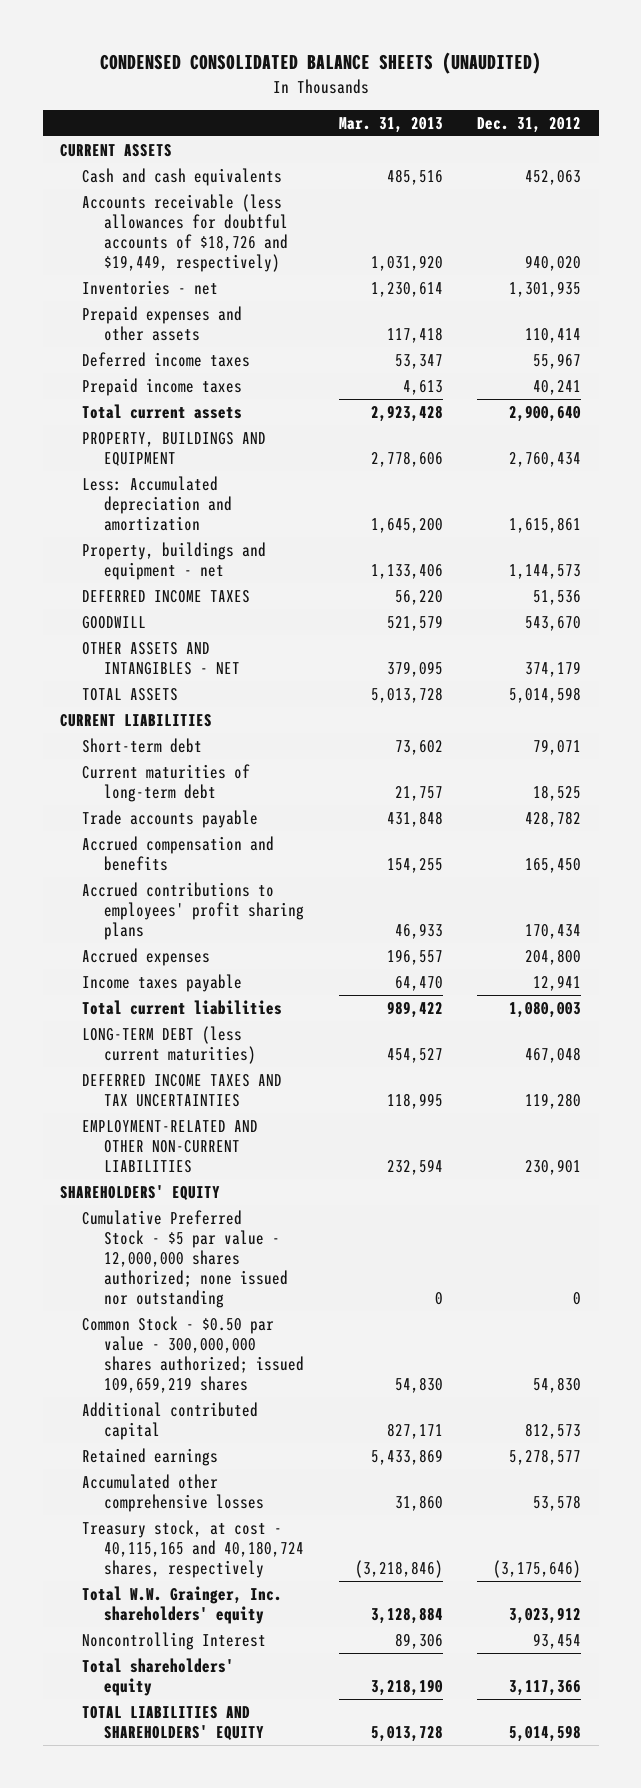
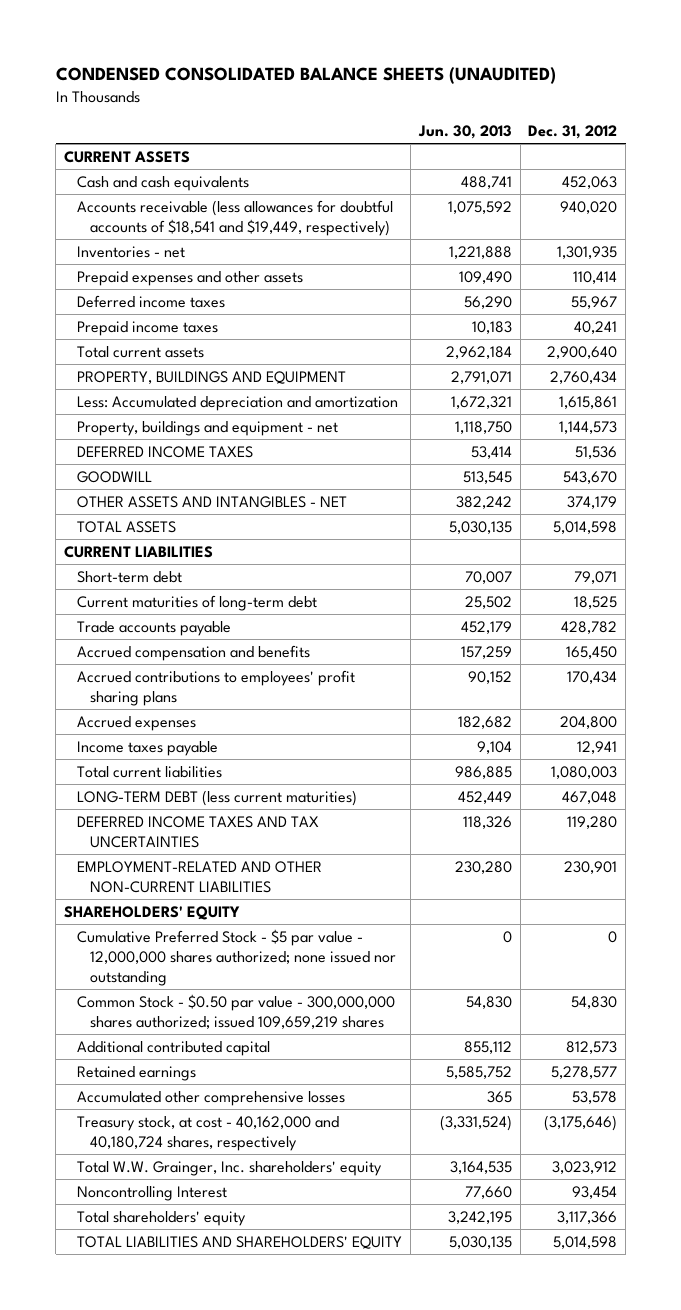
[338,116,443,133] Mar. 31, 2013 -> none
none -> [417,124,512,139] Jun. 30, 2013
[81,194,288,273] Accounts receivable (less allowances for doubtful accounts of $18,726 and $19,449, respectively) -> [77,199,394,236] Accounts receivable (less allowances for doubtful accounts of $18,541 and $19,449, respectively)
[81,1520,304,1579] Treasury stock, at cost - 40,115,165 and 40,180,724 shares, respectively -> [77,1115,340,1151] Treasury stock, at cost - 40,162,000 and 40,180,724 shares, respectively

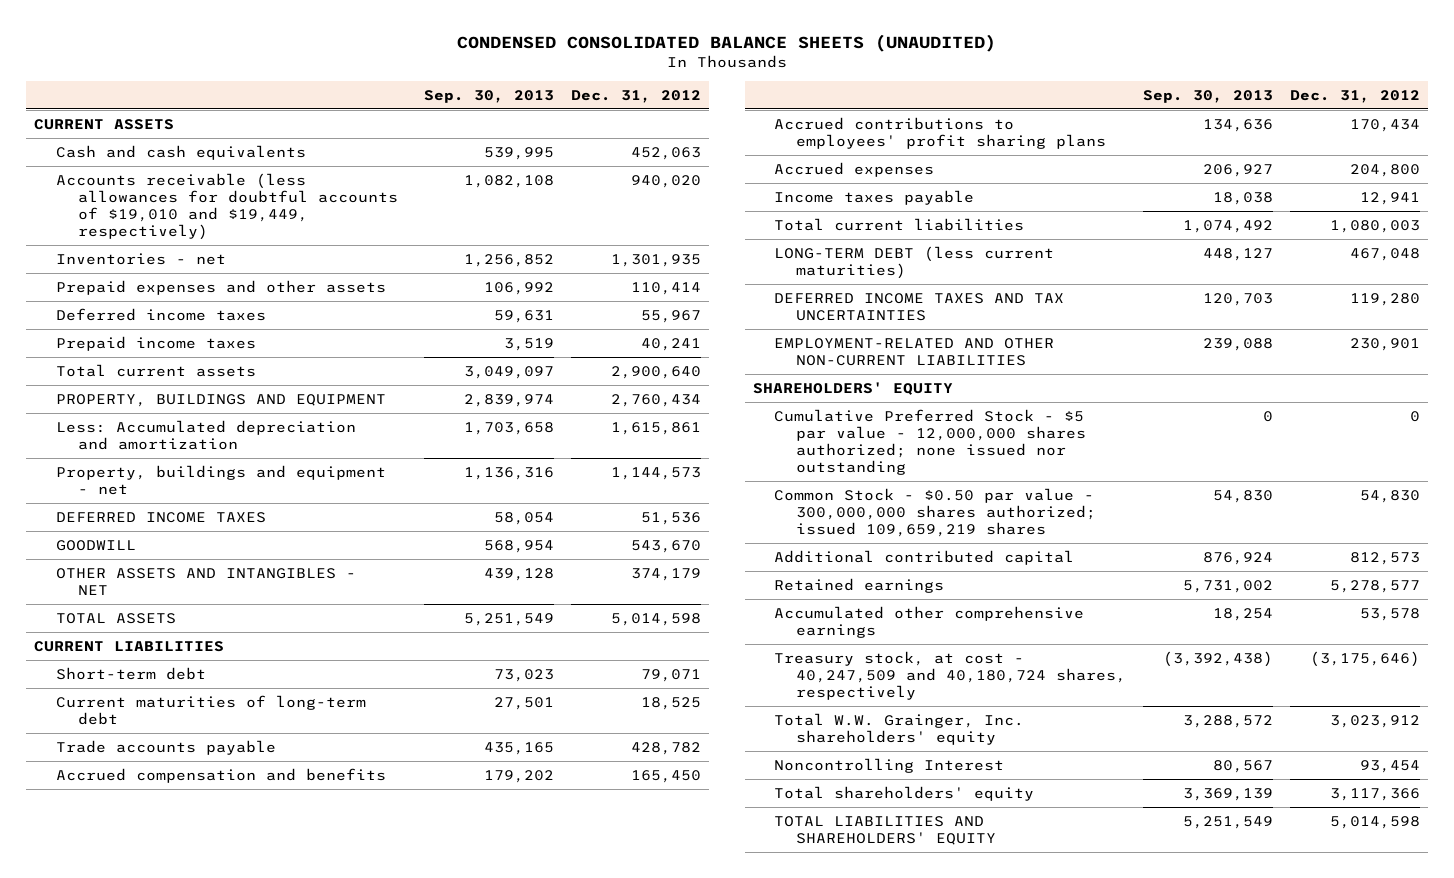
[417,124,512,139] Jun. 30, 2013 -> none
none -> [424,89,555,103] Sep. 30, 2013
[77,199,394,236] Accounts receivable (less allowances for doubtful accounts of $18,541 and $19,449, respectively) -> [56,172,398,240] Accounts receivable (less allowances for doubtful accounts of $19,010 and $19,449, respectively)
[77,1090,346,1106] Accumulated other comprehensive losses -> [774,605,1085,638] Accumulated other comprehensive earnings
[77,1115,340,1151] Treasury stock, at cost - 40,162,000 and 40,180,724 shares, respectively -> [774,650,1127,700] Treasury stock, at cost - 40,247,509 and 40,180,724 shares, respectively

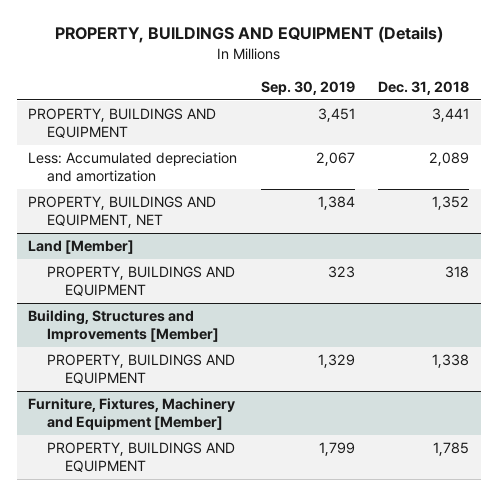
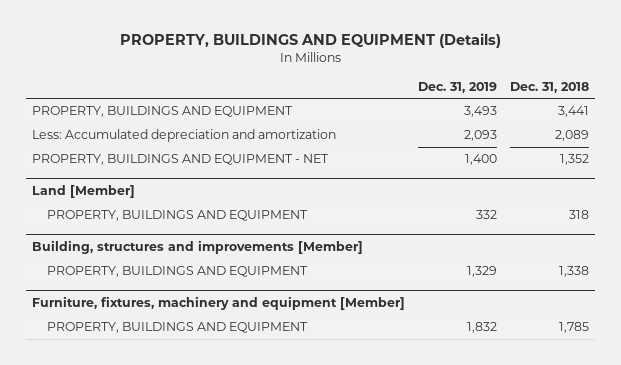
[260,80,355,95] Sep. 30, 2019 -> none
none -> [418,81,498,93] Dec. 31, 2019
[28,196,217,228] PROPERTY, BUILDINGS AND EQUIPMENT, NET -> [32,154,330,166] PROPERTY, BUILDINGS AND EQUIPMENT - NET
[28,310,219,342] Building, Structures and Improvements [Member] -> [32,240,364,255] Building, structures and improvements [Member]
[28,398,236,430] Furniture, Fixtures, Machinery and Equipment [Member] -> [32,296,406,311] Furniture, fixtures, machinery and equipment [Member]

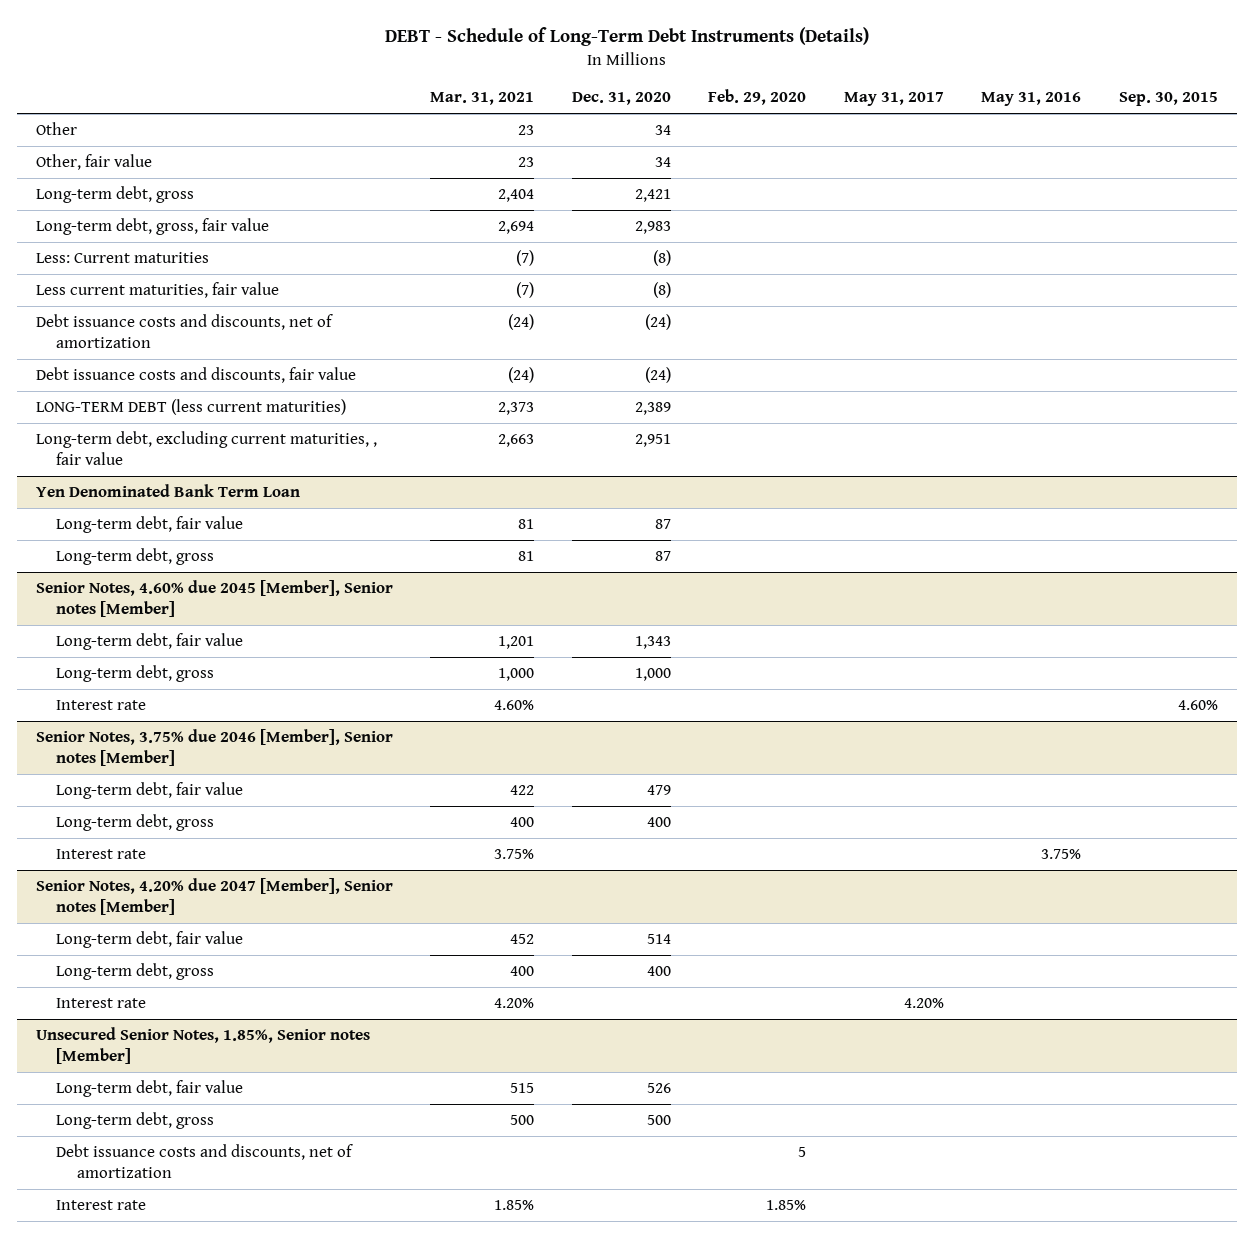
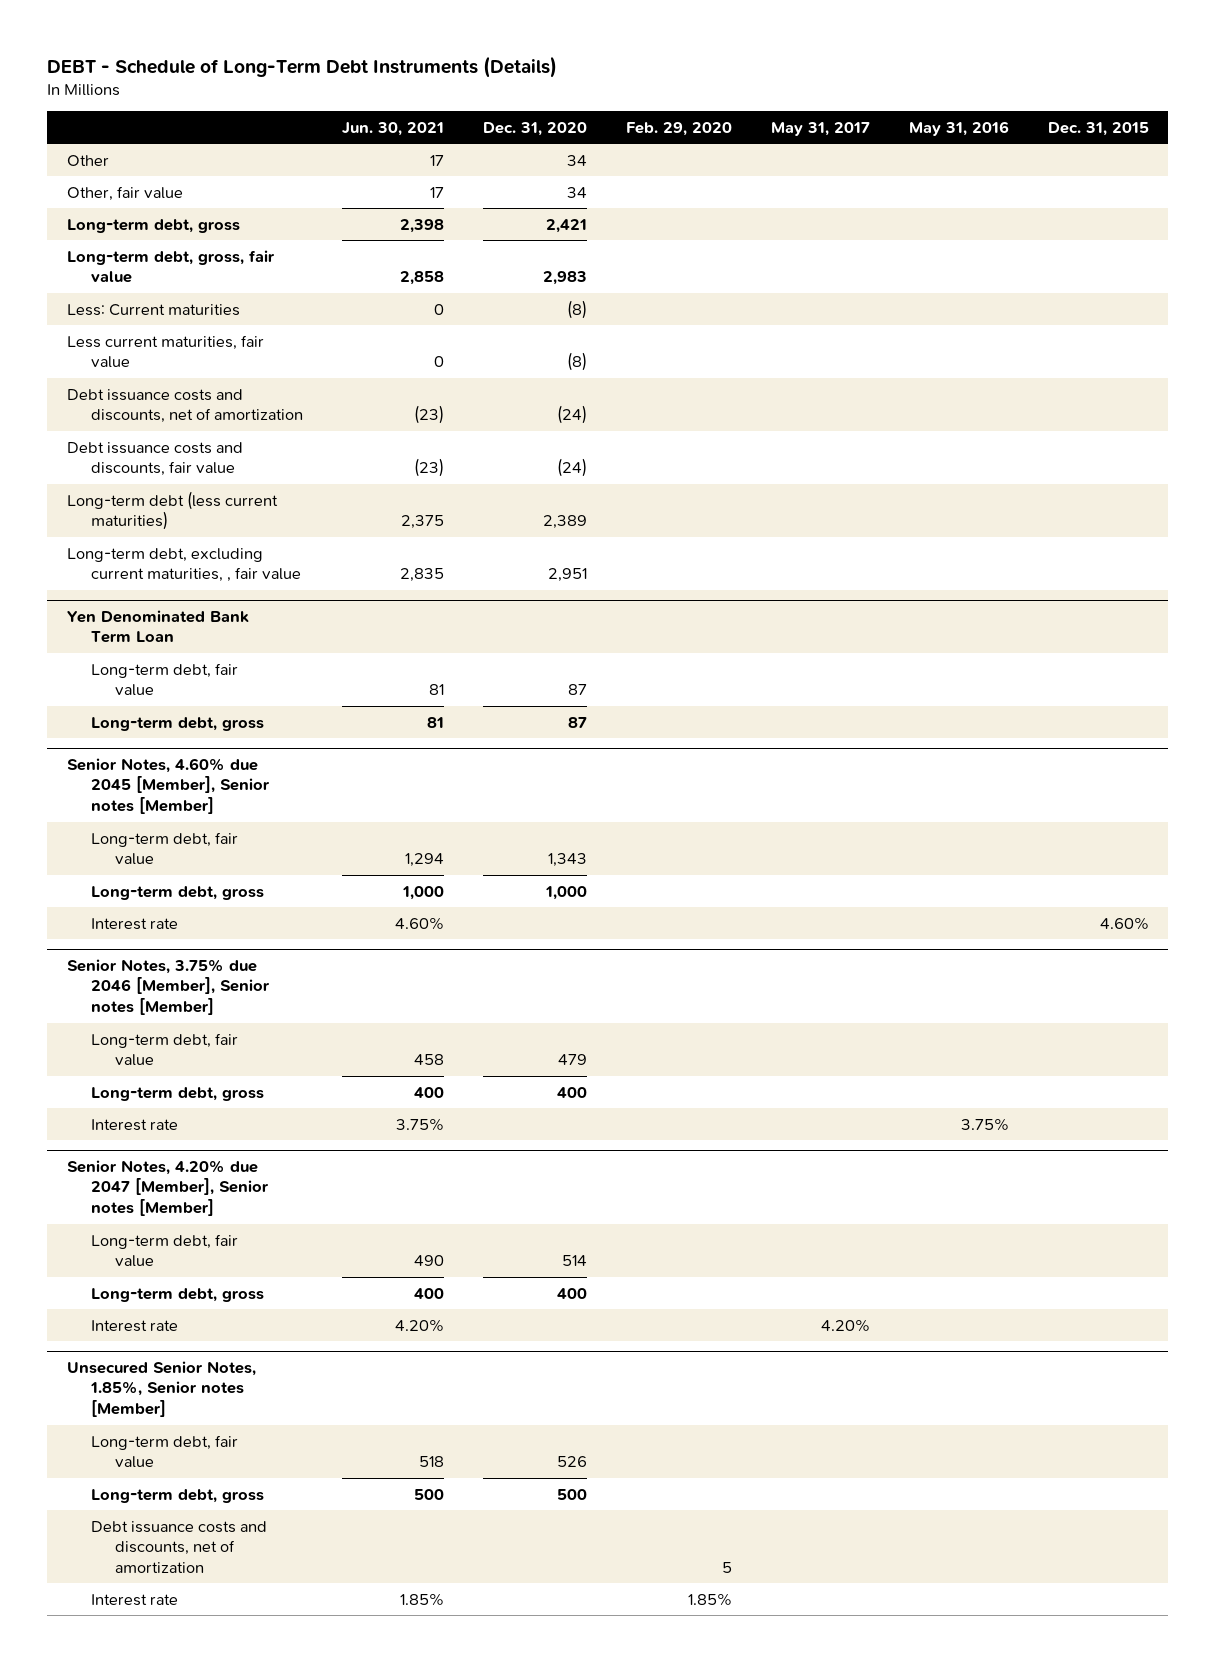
[430,92,535,106] Mar. 31, 2021 -> none
[1118,92,1218,107] Sep. 30, 2015 -> none
none -> [341,121,444,136] Jun. 30, 2021
none -> [1047,121,1149,136] Dec. 31, 2015
[35,399,346,416] LONG-TERM DEBT (less current maturities) -> [66,490,278,531] Long-term debt (less current maturities)

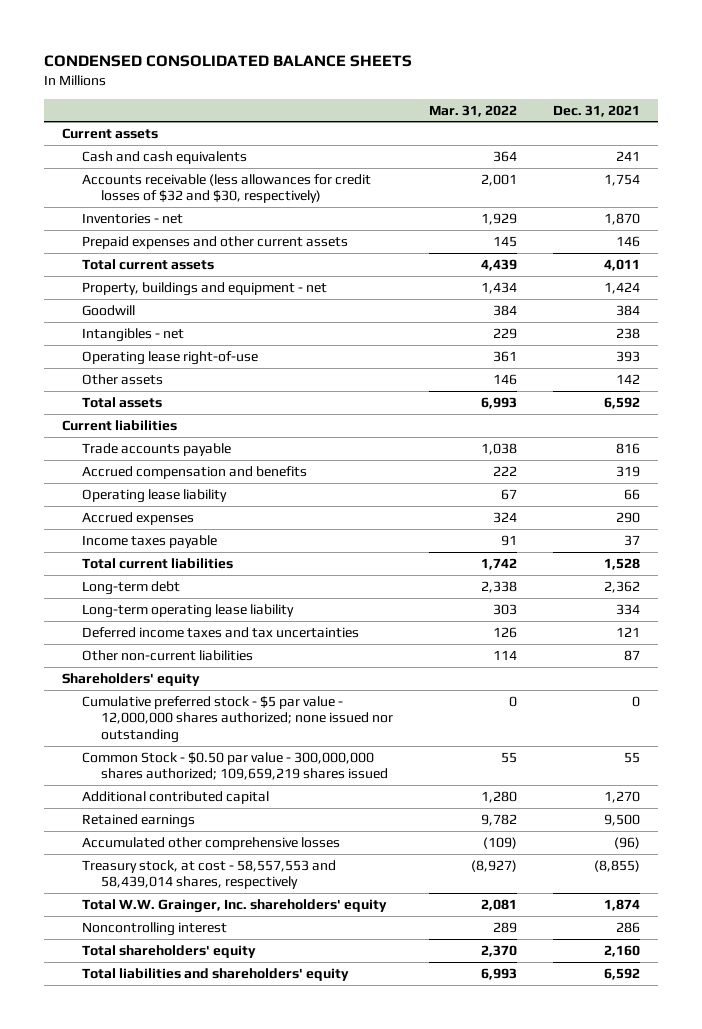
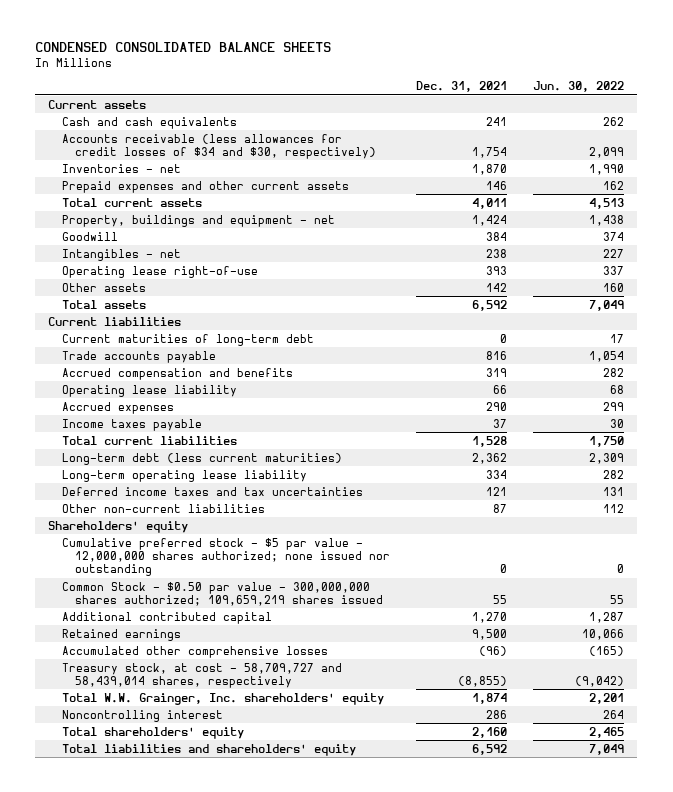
[429,104,518,117] Mar. 31, 2022 -> none
none -> [533,81,625,93] Jun. 30, 2022
[81,173,371,204] Accounts receivable (less allowances for credit losses of $32 and $30, respectively) -> [61,133,377,160] Accounts receivable (less allowances for credit losses of $34 and $30, respectively)
none -> [61,333,314,346] Current maturities of long-term debt
[81,580,180,595] Long-term debt -> [61,452,342,465] Long-term debt (less current maturities)
[81,859,336,890] Treasury stock, at cost - 58,557,553 and 58,439,014 shares, respectively -> [61,662,342,689] Treasury stock, at cost - 58,709,727 and 58,439,014 shares, respectively

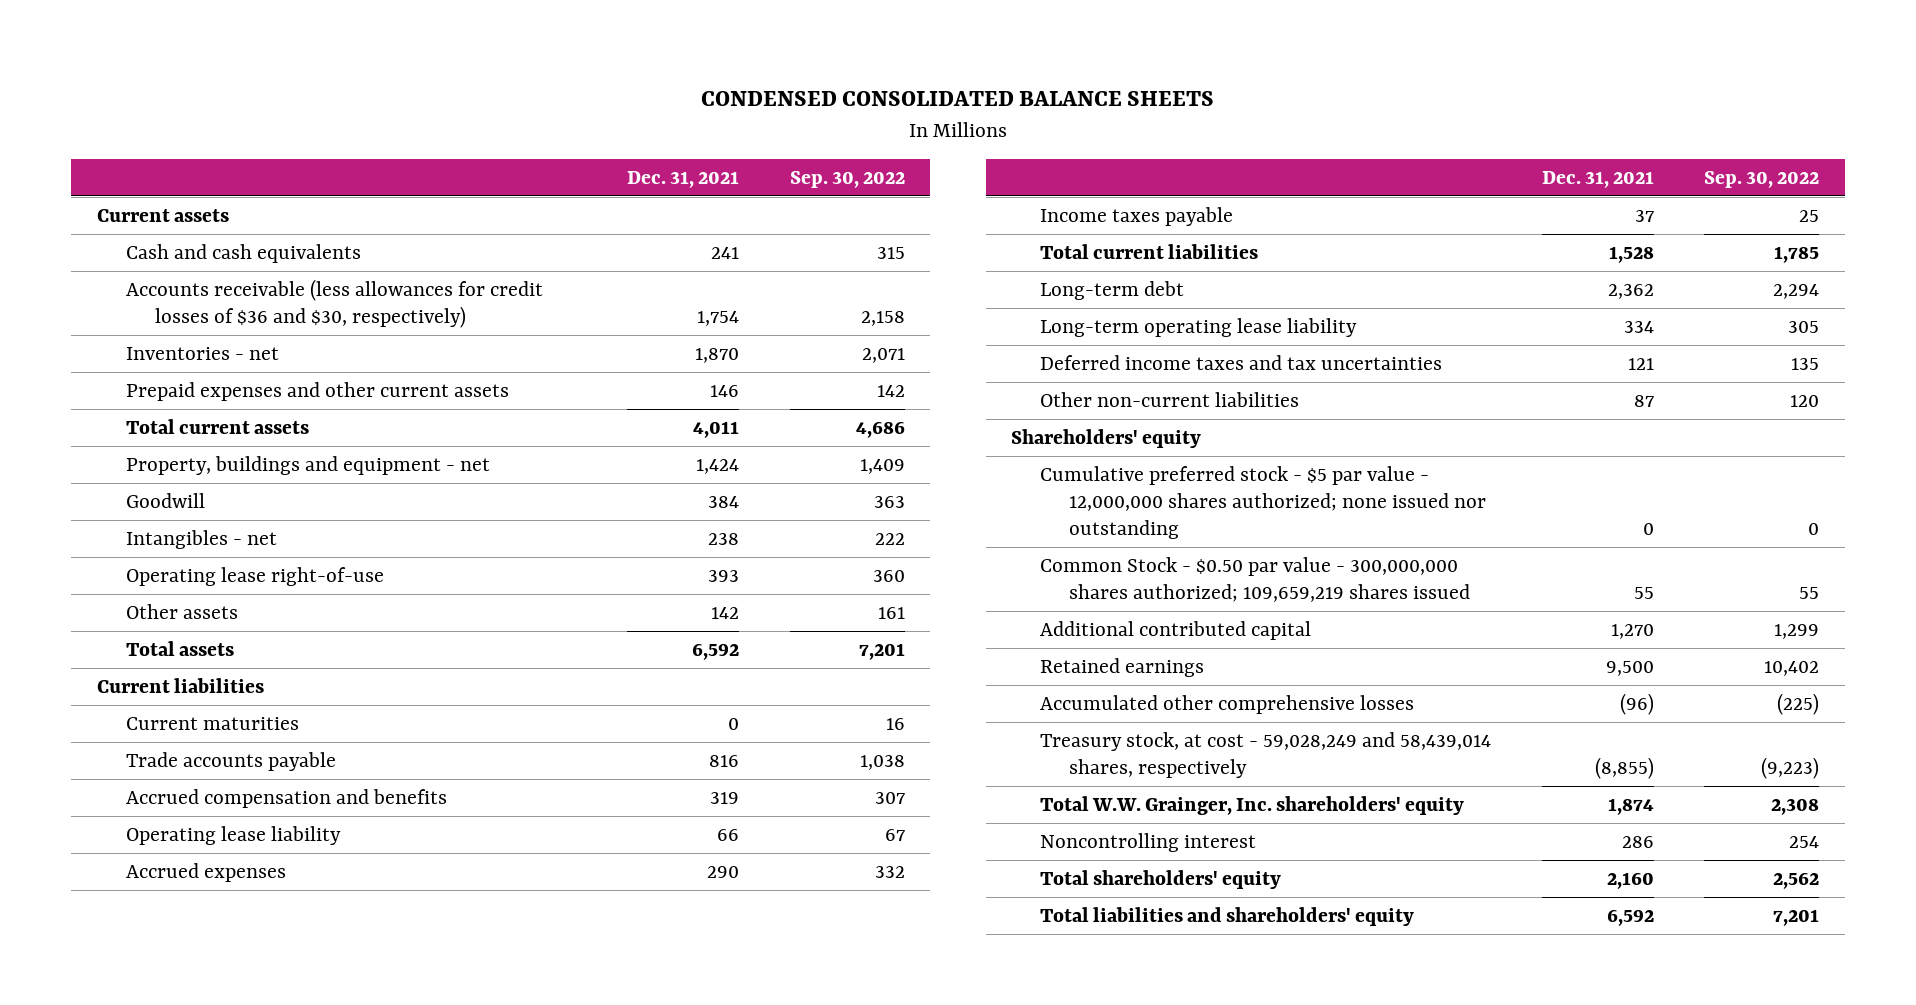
[533,81,625,93] Jun. 30, 2022 -> none
none -> [789,170,905,188] Sep. 30, 2022
[61,133,377,160] Accounts receivable (less allowances for credit losses of $34 and $30, respectively) -> [125,278,543,328] Accounts receivable (less allowances for credit losses of $36 and $30, respectively)
[61,333,314,346] Current maturities of long-term debt -> [125,716,299,730] Current maturities
[61,452,342,465] Long-term debt (less current maturities) -> [1040,280,1185,300] Long-term debt
[61,662,342,689] Treasury stock, at cost - 58,709,727 and 58,439,014 shares, respectively -> [1040,731,1492,778] Treasury stock, at cost - 59,028,249 and 58,439,014 shares, respectively

